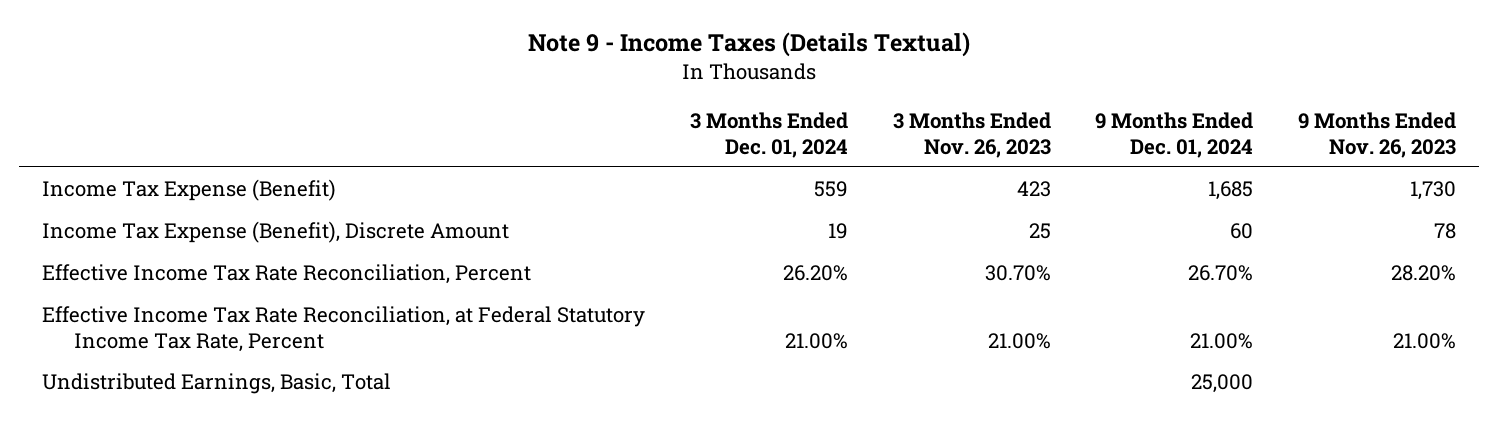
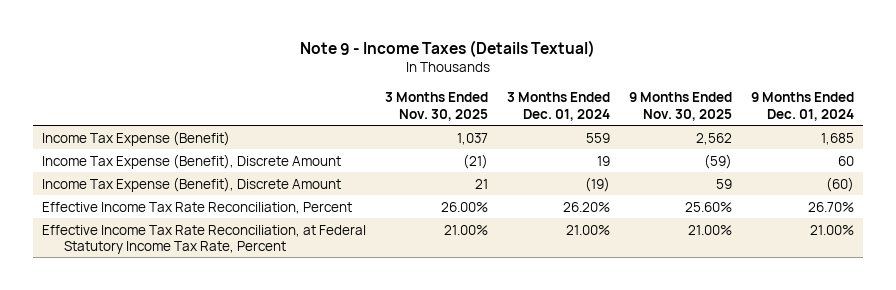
[892,111,1051,158] 3 Months Ended Nov. 26, 2023 -> none
[1298,111,1457,158] 9 Months Ended Nov. 26, 2023 -> none
none -> [384,92,488,121] 3 Months Ended Nov. 30, 2025
none -> [628,92,732,121] 9 Months Ended Nov. 30, 2025
none -> [41,176,341,192] Income Tax Expense (Benefit), Discrete Amount
[41,373,391,395] Undistributed Earnings, Basic, Total -> none

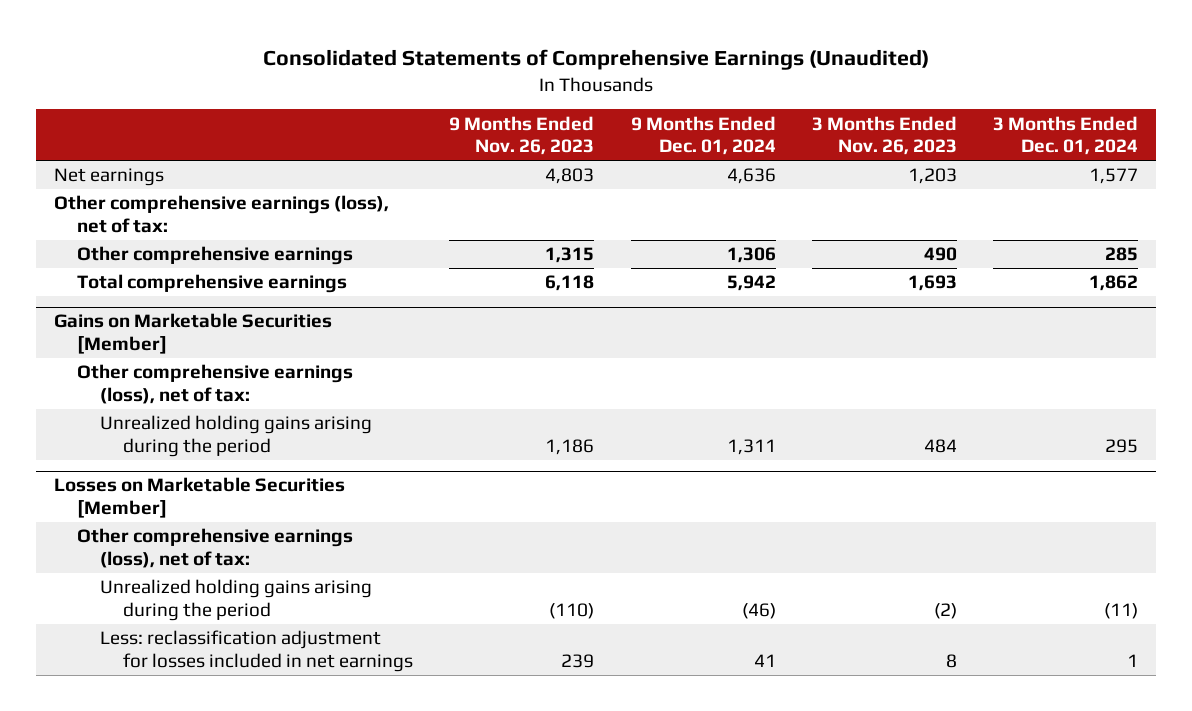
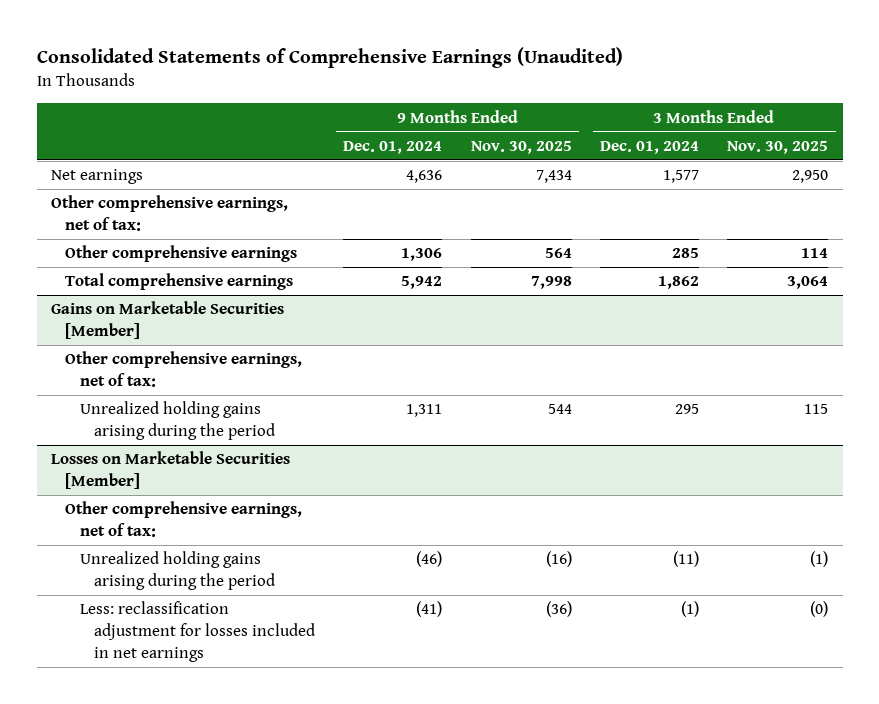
[449,115,595,156] 9 Months Ended Nov. 26, 2023 -> none
[811,115,957,156] 3 Months Ended Nov. 26, 2023 -> none
none -> [470,141,572,155] Nov. 30, 2025
none -> [727,141,829,155] Nov. 30, 2025
[54,195,390,233] Other comprehensive earnings (loss), net of tax: -> [51,195,289,232] Other comprehensive earnings, net of tax:
[77,364,354,404] Other comprehensive earnings (loss), net of tax: -> [65,351,303,388] Other comprehensive earnings, net of tax:
[77,528,354,568] Other comprehensive earnings (loss), net of tax: -> [65,501,303,538] Other comprehensive earnings, net of tax:
[753,653,776,667] 41 -> [416,601,443,618] (41)
[1127,653,1139,667] 1 -> [681,601,700,618] (1)

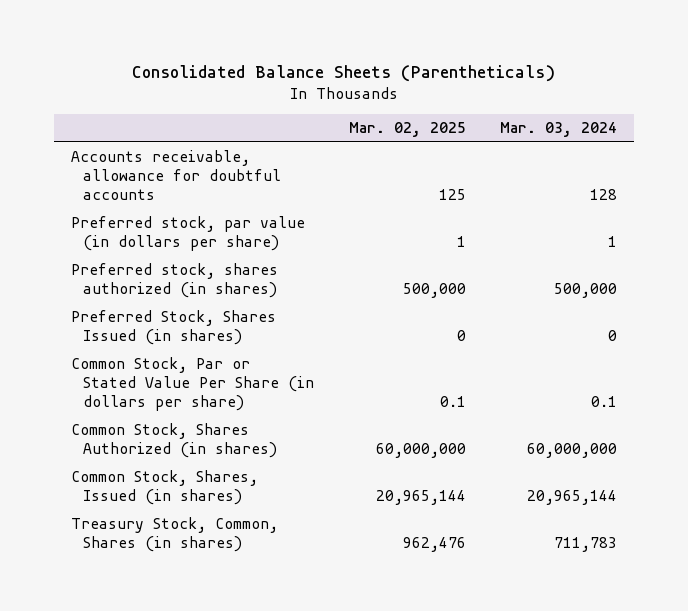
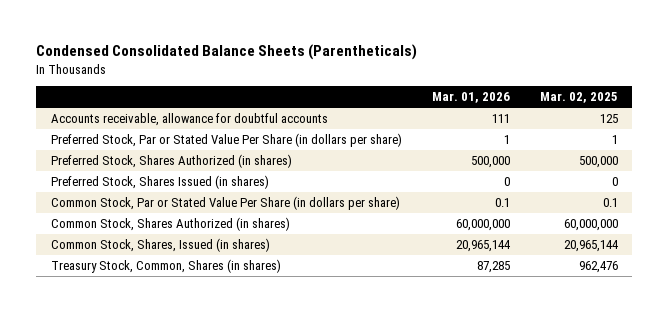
[132,64,556,82] Consolidated Balance Sheets (Parentheticals) -> [36,44,418,61] Condensed Consolidated Balance Sheets (Parentheticals)
[500,122,618,138] Mar. 03, 2024 -> none
none -> [431,92,510,104] Mar. 01, 2026
[71,216,306,252] Preferred stock, par value (in dollars per share) -> [51,132,403,147] Preferred Stock, Par or Stated Value Per Share (in dollars per share)
[71,263,279,299] Preferred stock, shares authorized (in shares) -> [51,153,293,168] Preferred Stock, Shares Authorized (in shares)

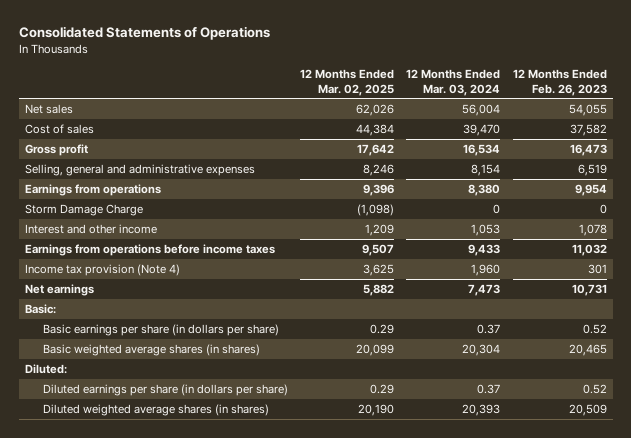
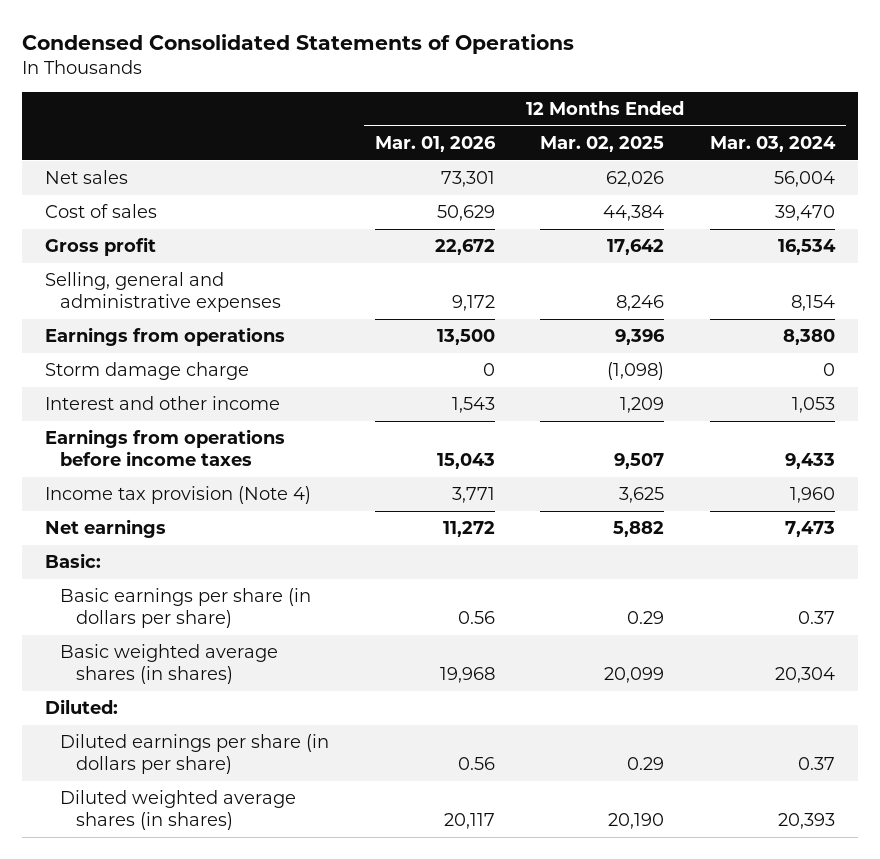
[18,25,270,40] Consolidated Statements of Operations -> [21,33,574,54] Condensed Consolidated Statements of Operations
[512,69,607,96] 12 Months Ended Feb. 26, 2023 -> none
none -> [374,135,496,152] Mar. 01, 2026
[24,204,143,217] Storm Damage Charge -> [44,362,249,381] Storm damage charge

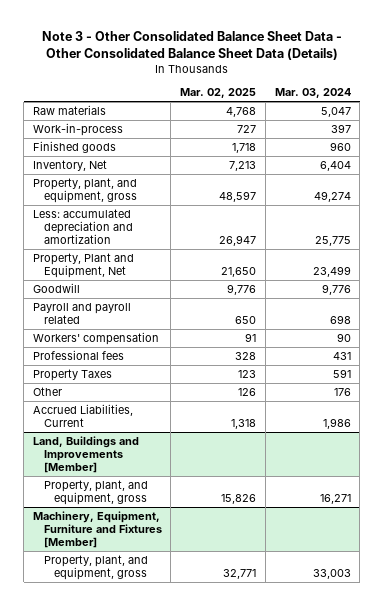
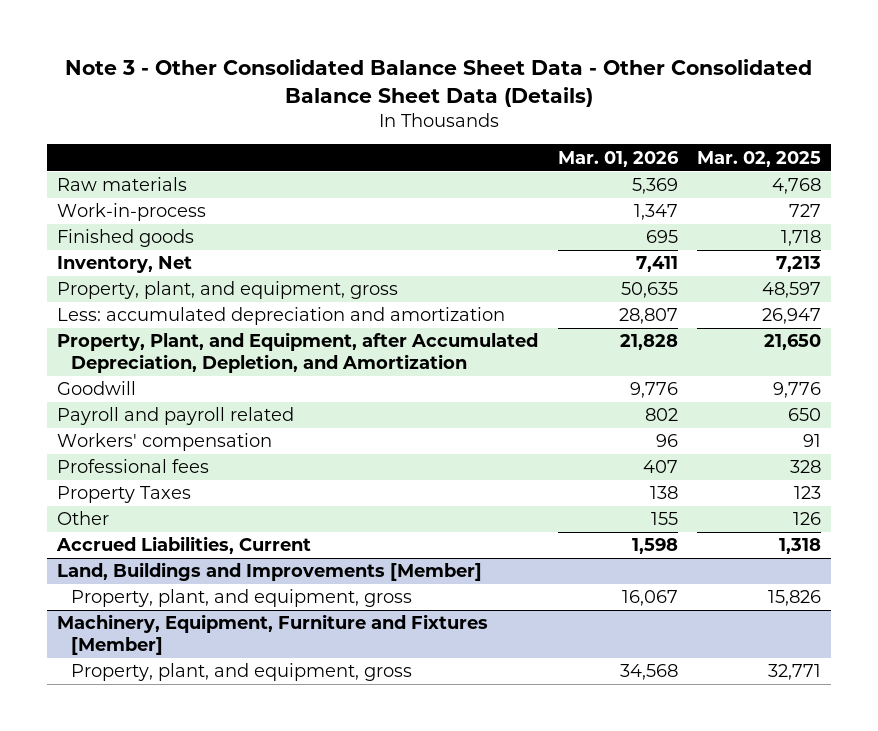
[274,88,351,99] Mar. 03, 2024 -> none
none -> [557,150,679,167] Mar. 01, 2026
[32,252,134,279] Property, Plant and Equipment, Net -> [57,332,539,373] Property, Plant, and Equipment, after Accumulated Depreciation, Depletion, and Amortization

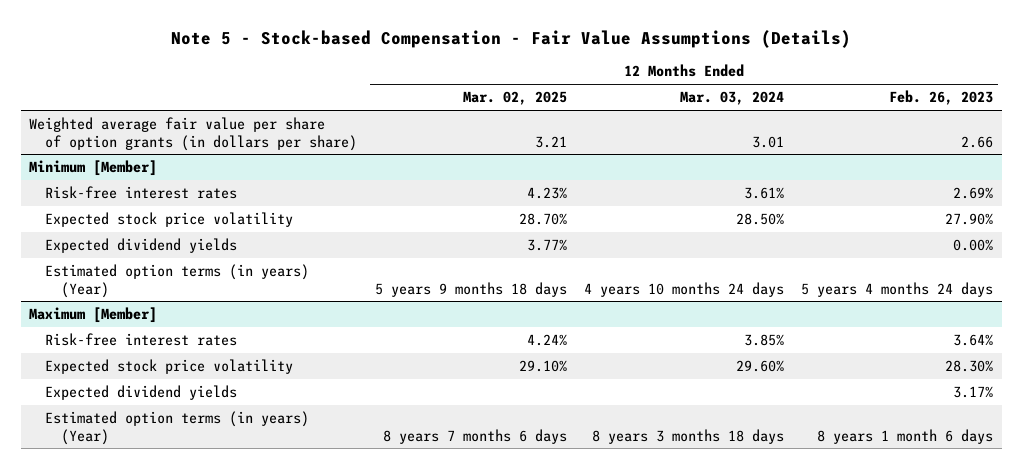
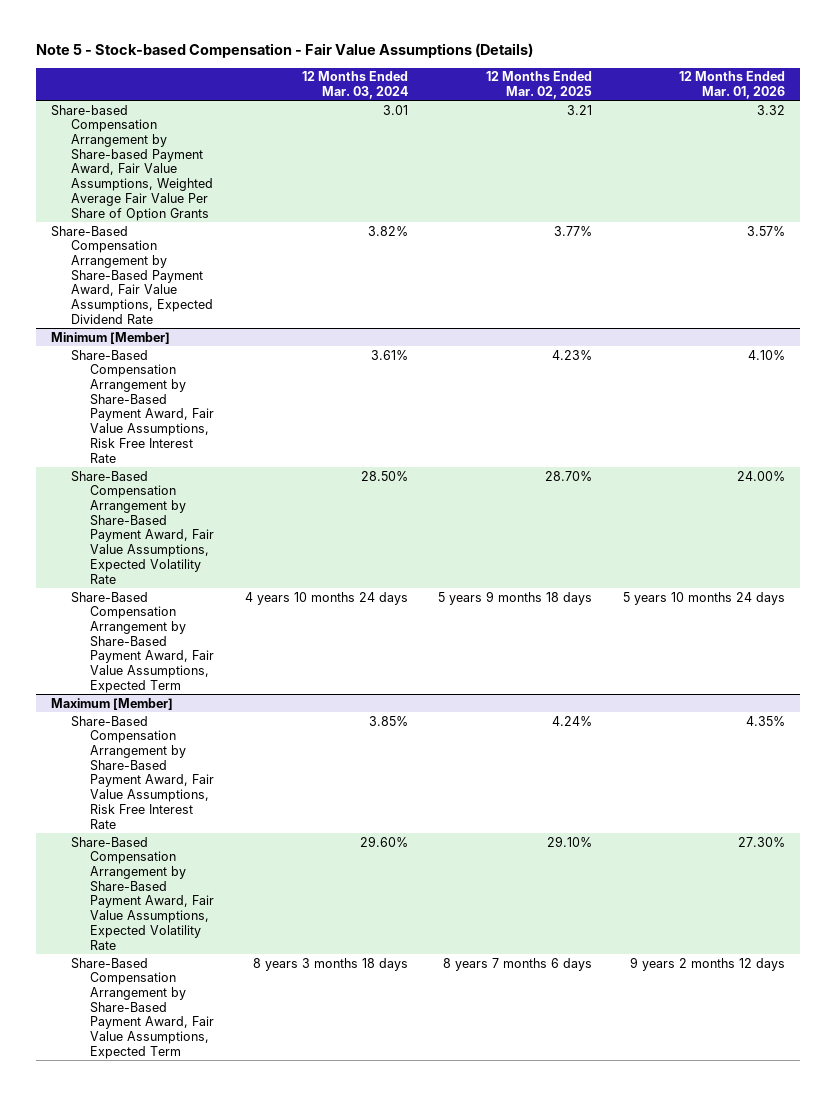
[889,90,994,106] Feb. 26, 2023 -> none
none -> [678,71,785,99] 12 Months Ended Mar. 01, 2026
[29,117,358,151] Weighted average fair value per share of option grants (in dollars per share) -> [50,104,213,221] Share-based Compensation Arrangement by Share-based Payment Award, Fair Value Assumptions, Weighted Average Fair Value Per Share of Option Grants
none -> [50,225,213,324] Share-Based Compensation Arrangement by Share-Based Payment Award, Fair Value Assumptions, Expected Dividend Rate
[45,238,238,254] Expected dividend yields -> none
[45,186,238,200] Risk-free interest rates -> [70,349,215,463] Share-Based Compensation Arrangement by Share-Based Payment Award, Fair Value Assumptions, Risk Free Interest Rate
[45,212,294,228] Expected stock price volatility -> [70,470,215,584] Share-Based Compensation Arrangement by Share-Based Payment Award, Fair Value Assumptions, Expected Volatility Rate
[45,264,310,298] Estimated option terms (in years) (Year) -> [70,591,215,693] Share-Based Compensation Arrangement by Share-Based Payment Award, Fair Value Assumptions, Expected Term
[45,385,238,401] Expected dividend yields -> none
[45,333,238,347] Risk-free interest rates -> [70,715,215,829] Share-Based Compensation Arrangement by Share-Based Payment Award, Fair Value Assumptions, Risk Free Interest Rate
[45,359,294,375] Expected stock price volatility -> [70,836,215,950] Share-Based Compensation Arrangement by Share-Based Payment Award, Fair Value Assumptions, Expected Volatility Rate
[45,411,310,445] Estimated option terms (in years) (Year) -> [70,957,215,1059] Share-Based Compensation Arrangement by Share-Based Payment Award, Fair Value Assumptions, Expected Term

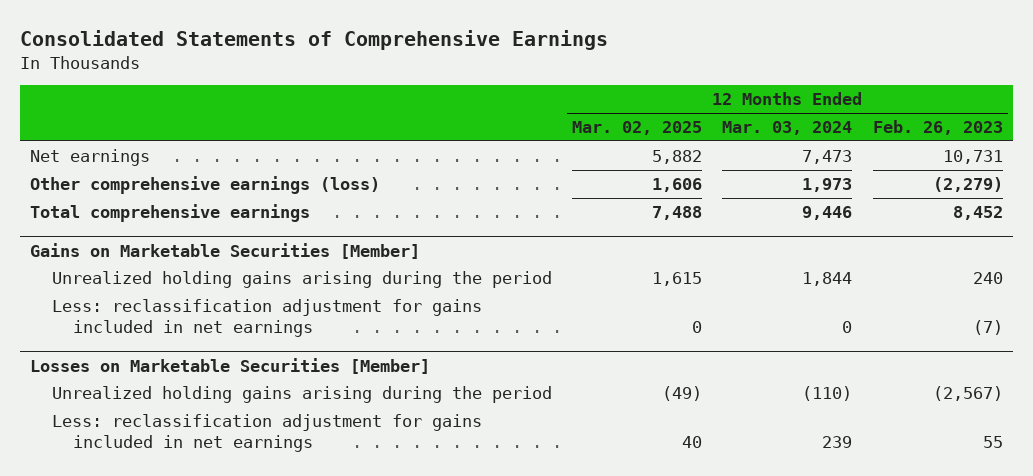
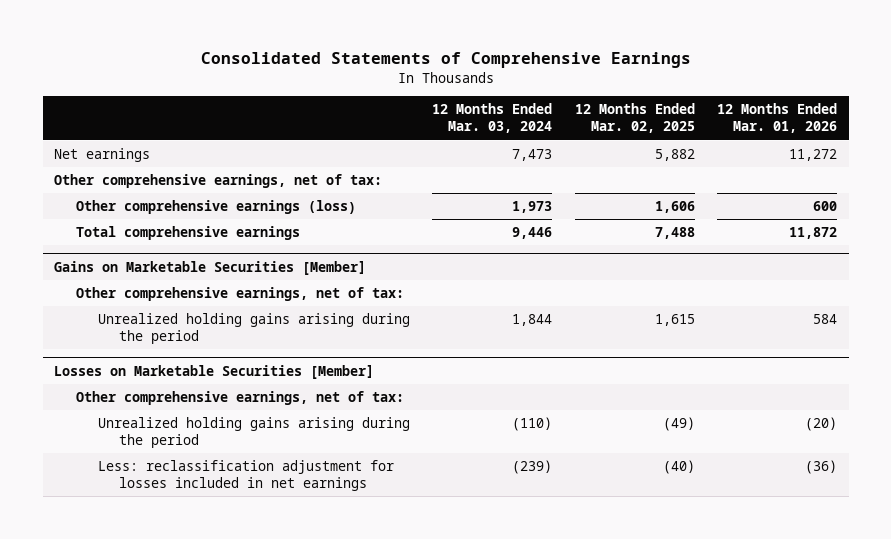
[872,120,1003,136] Feb. 26, 2023 -> none
none -> [717,103,838,134] 12 Months Ended Mar. 01, 2026
none -> [53,173,382,188] Other comprehensive earnings, net of tax:
none -> [75,286,404,301] Other comprehensive earnings, net of tax:
[51,299,482,338] Less: reclassification adjustment for gains included in net earnings -> none
none -> [75,390,404,405] Other comprehensive earnings, net of tax:
[51,414,482,453] Less: reclassification adjustment for gains included in net earnings -> [97,459,394,492] Less: reclassification adjustment for losses included in net earnings
[681,436,702,449] 40 -> [662,459,695,474] (40)
[822,436,853,449] 239 -> [512,459,553,474] (239)

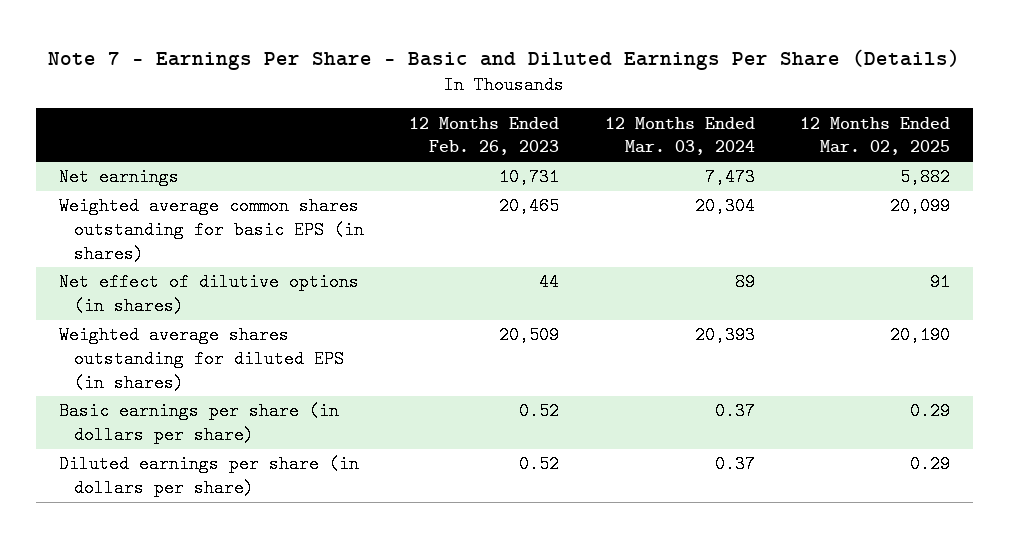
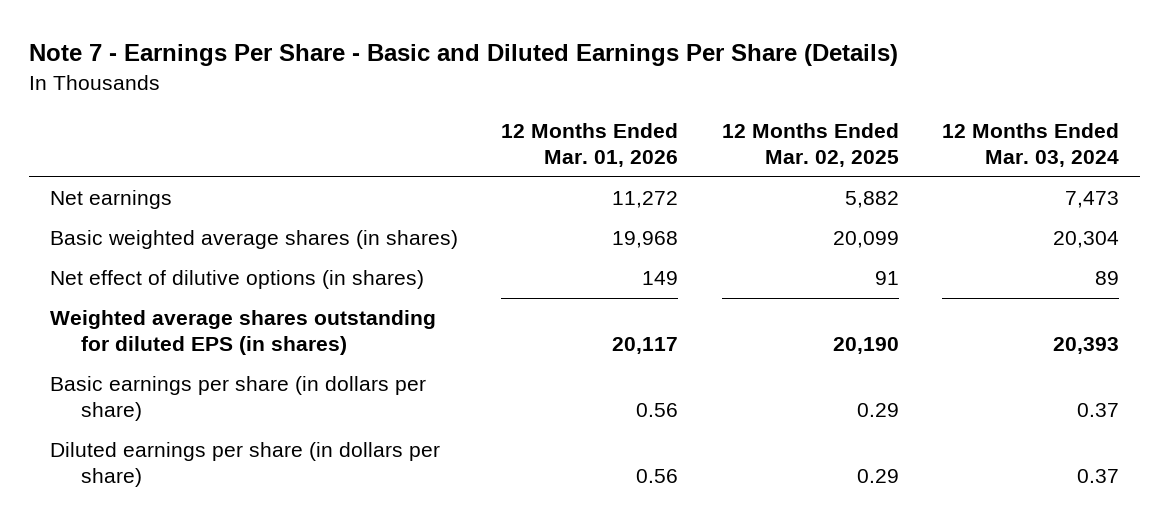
[409,116,560,156] 12 Months Ended Feb. 26, 2023 -> none
none -> [501,122,679,167] 12 Months Ended Mar. 01, 2026
[58,197,364,263] Weighted average common shares outstanding for basic EPS (in shares) -> [50,230,459,250] Basic weighted average shares (in shares)

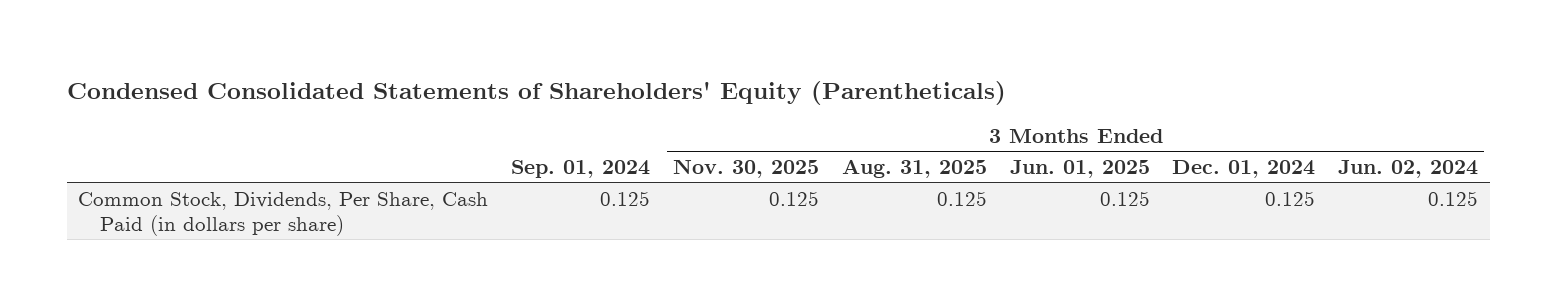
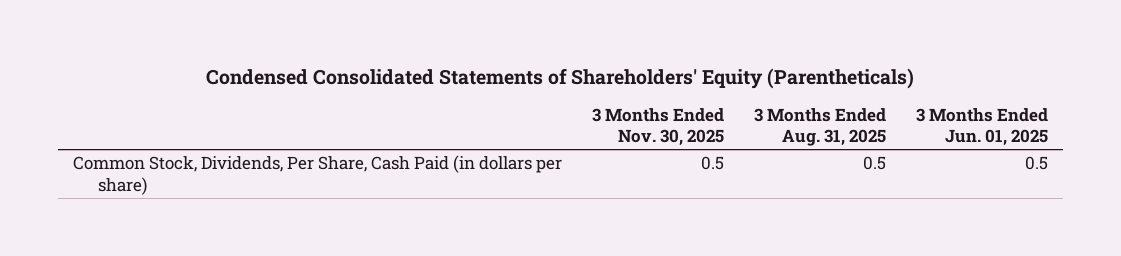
[510,159,650,178] Sep. 01, 2024 -> none
[1172,159,1316,178] Dec. 01, 2024 -> none
[1338,159,1479,178] Jun. 02, 2024 -> none
[768,190,819,206] 0.125 -> [700,156,724,171] 0.5
[936,190,987,206] 0.125 -> [862,156,886,171] 0.5
[1099,190,1150,206] 0.125 -> [1024,156,1048,171] 0.5

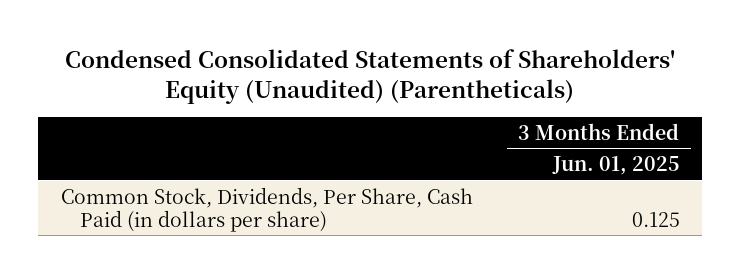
[206,68,915,90] Condensed Consolidated Statements of Shareholders' Equity (Parentheticals) -> [65,48,676,104] Condensed Consolidated Statements of Shareholders' Equity (Unaudited) (Parentheticals)
[591,107,724,147] 3 Months Ended Nov. 30, 2025 -> none
[753,107,886,147] 3 Months Ended Aug. 31, 2025 -> none
[1024,156,1048,171] 0.5 -> [631,211,680,227] 0.125

